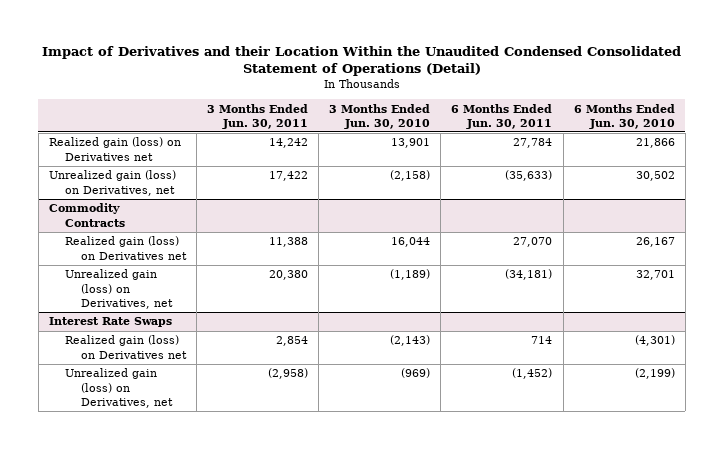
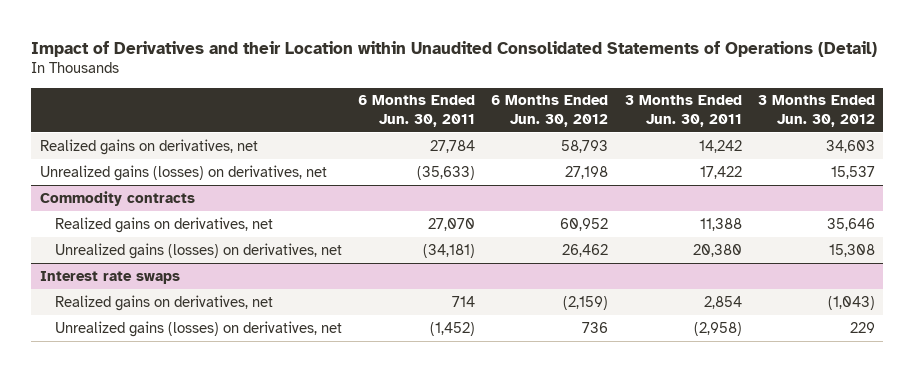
[41,45,681,77] Impact of Derivatives and their Location Within the Unaudited Condensed Consolidated Statement of Operations (Detail) -> [31,40,878,57] Impact of Derivatives and their Location within Unaudited Consolidated Statements of Operations (Detail)
[329,103,431,129] 3 Months Ended Jun. 30, 2010 -> none
[573,103,675,129] 6 Months Ended Jun. 30, 2010 -> none
none -> [491,95,609,127] 6 Months Ended Jun. 30, 2012
none -> [757,95,875,127] 3 Months Ended Jun. 30, 2012
[49,137,182,161] Realized gain (loss) on Derivatives net -> [39,138,258,155] Realized gains on derivatives, net
[49,170,177,196] Unrealized gain (loss) on Derivatives, net -> [39,164,327,181] Unrealized gains (losses) on derivatives, net
[49,203,125,227] Commodity Contracts -> [39,190,195,206] Commodity contracts
[64,236,187,260] Realized gain (loss) on Derivatives net -> [54,216,273,233] Realized gains on derivatives, net
[64,269,173,309] Unrealized gain (loss) on Derivatives, net -> [54,242,342,259] Unrealized gains (losses) on derivatives, net
[49,317,173,328] Interest Rate Swaps -> [39,270,180,284] Interest rate swaps
[64,335,187,359] Realized gain (loss) on Derivatives net -> [54,294,273,311] Realized gains on derivatives, net
[64,368,173,408] Unrealized gain (loss) on Derivatives, net -> [54,320,342,337] Unrealized gains (losses) on derivatives, net

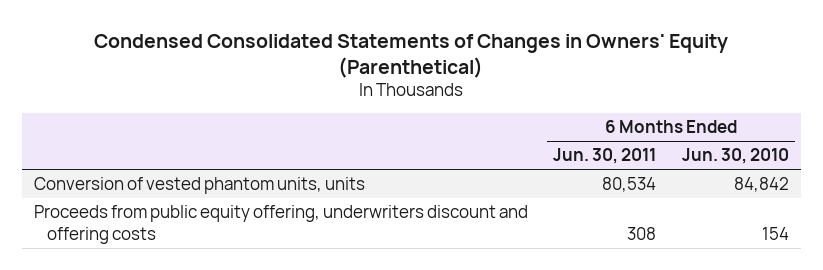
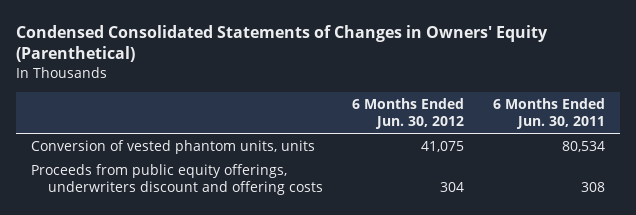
[681,148,789,165] Jun. 30, 2010 -> none
none -> [352,98,465,129] 6 Months Ended Jun. 30, 2012
[34,205,529,244] Proceeds from public equity offering, underwriters discount and offering costs -> [30,164,324,195] Proceeds from public equity offerings, underwriters discount and offering costs

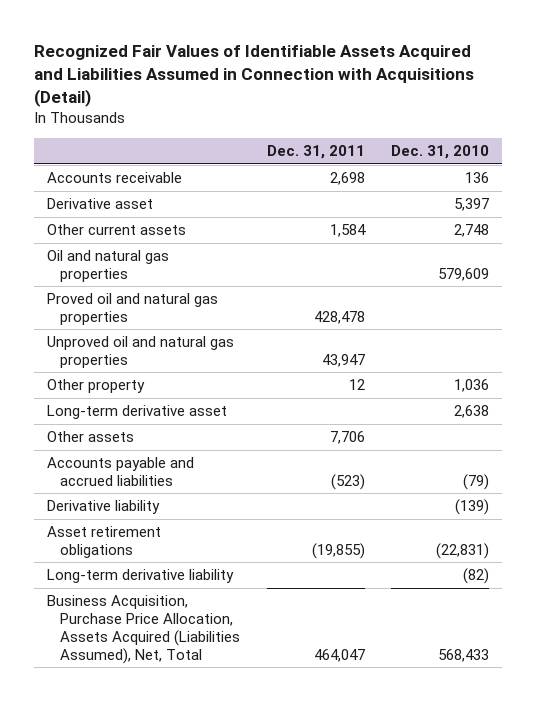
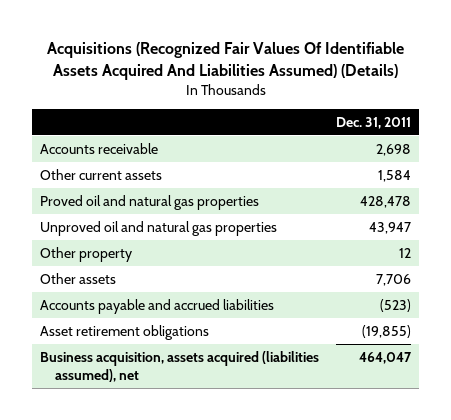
[33,44,474,108] Recognized Fair Values of Identifiable Assets Acquired and Liabilities Assumed in Connection with Acquisitions (Detail) -> [46,41,404,80] Acquisitions (Recognized Fair Values Of Identifiable Assets Acquired And Liabilities Assumed) (Details)
[391,145,490,160] Dec. 31, 2010 -> none
[46,198,153,210] Derivative asset -> none
[46,250,169,283] Oil and natural gas properties -> none
[46,405,227,420] Long-term derivative asset -> none
[46,500,160,515] Derivative liability -> none
[46,569,234,584] Long-term derivative liability -> none
[46,595,240,664] Business Acquisition, Purchase Price Allocation, Assets Acquired (Liabilities Assumed), Net, Total -> [40,350,320,383] Business acquisition, assets acquired (liabilities assumed), net

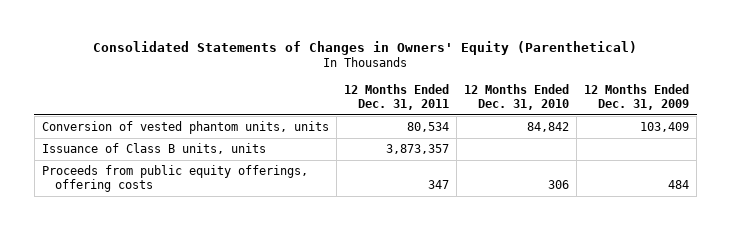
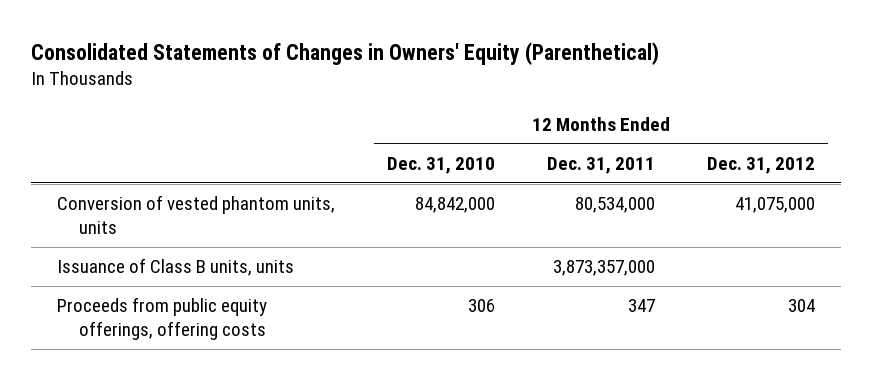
[584,83,690,110] 12 Months Ended Dec. 31, 2009 -> none
none -> [706,156,815,174] Dec. 31, 2012
[406,122,449,133] 80,534 -> [574,197,655,214] 80,534,000
[527,122,570,133] 84,842 -> [414,197,495,214] 84,842,000
[385,144,449,155] 3,873,357 -> [552,260,655,277] 3,873,357,000

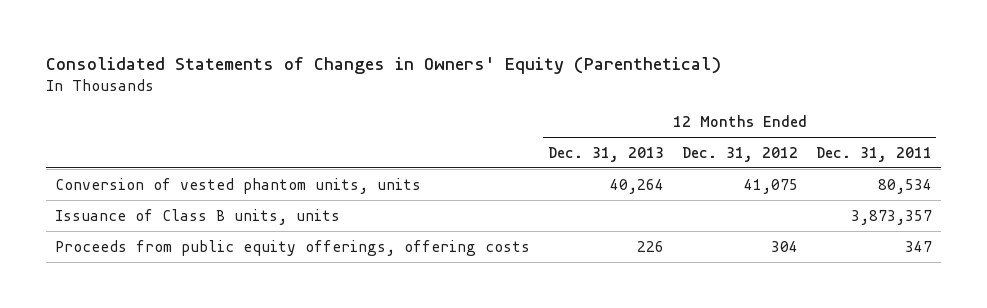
[386,156,495,174] Dec. 31, 2010 -> none
none -> [547,146,664,162] Dec. 31, 2013
[574,197,655,214] 80,534,000 -> [877,178,932,194] 80,534
[734,197,815,214] 41,075,000 -> [743,178,798,194] 41,075
[552,260,655,277] 3,873,357,000 -> [850,209,932,225] 3,873,357

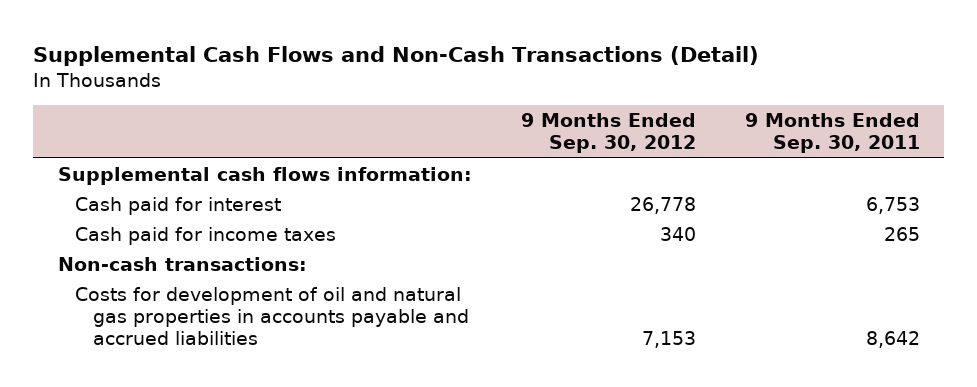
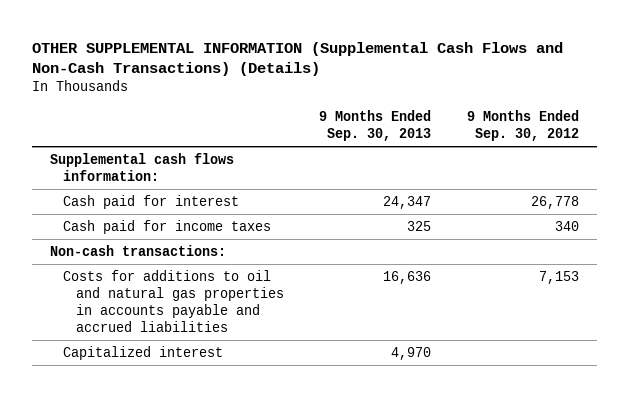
[33,45,760,66] Supplemental Cash Flows and Non-Cash Transactions (Detail) -> [32,41,564,77] OTHER SUPPLEMENTAL INFORMATION (Supplemental Cash Flows and Non-Cash Transactions) (Details)
[744,113,920,154] 9 Months Ended Sep. 30, 2011 -> none
none -> [319,110,432,142] 9 Months Ended Sep. 30, 2013
[75,286,470,346] Costs for development of oil and natural gas properties in accounts payable and accrued liabilities -> [62,269,284,332] Costs for additions to oil and natural gas properties in accounts payable and accrued liabilities
none -> [62,345,223,360] Capitalized interest

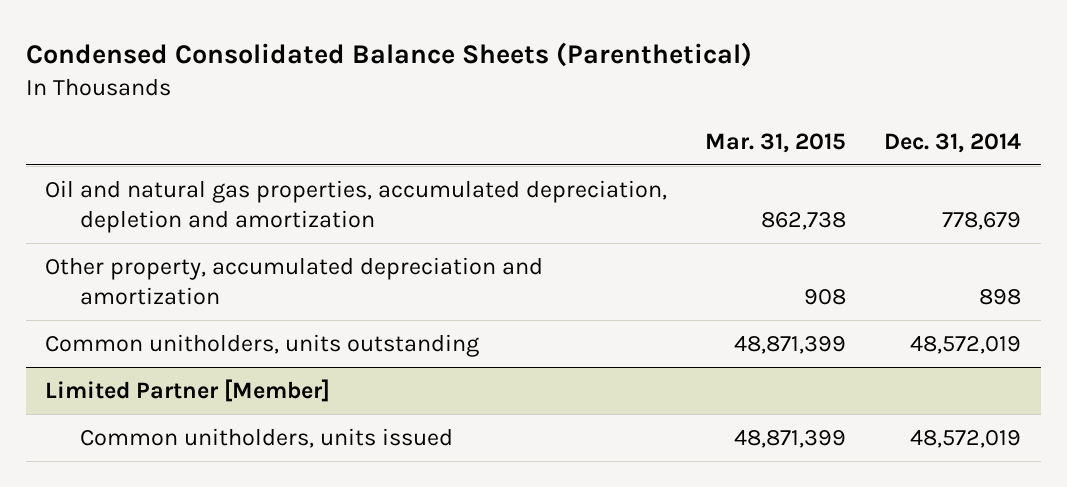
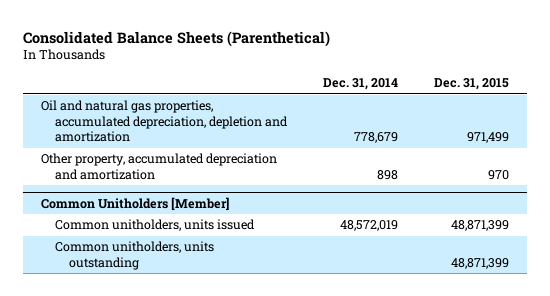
[25,41,752,67] Condensed Consolidated Balance Sheets (Parenthetical) -> [23,30,331,47] Consolidated Balance Sheets (Parenthetical)
[705,132,847,153] Mar. 31, 2015 -> none
none -> [433,78,509,91] Dec. 31, 2015
[45,333,480,357] Common unitholders, units outstanding -> none
[45,378,331,402] Limited Partner [Member] -> [41,197,230,212] Common Unitholders [Member]
none -> [55,241,215,270] Common unitholders, units outstanding

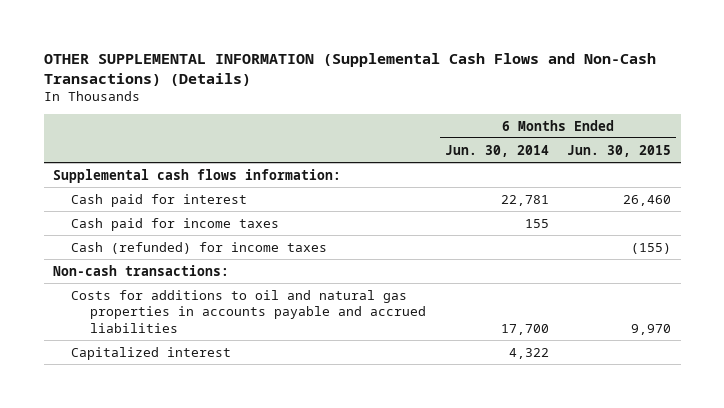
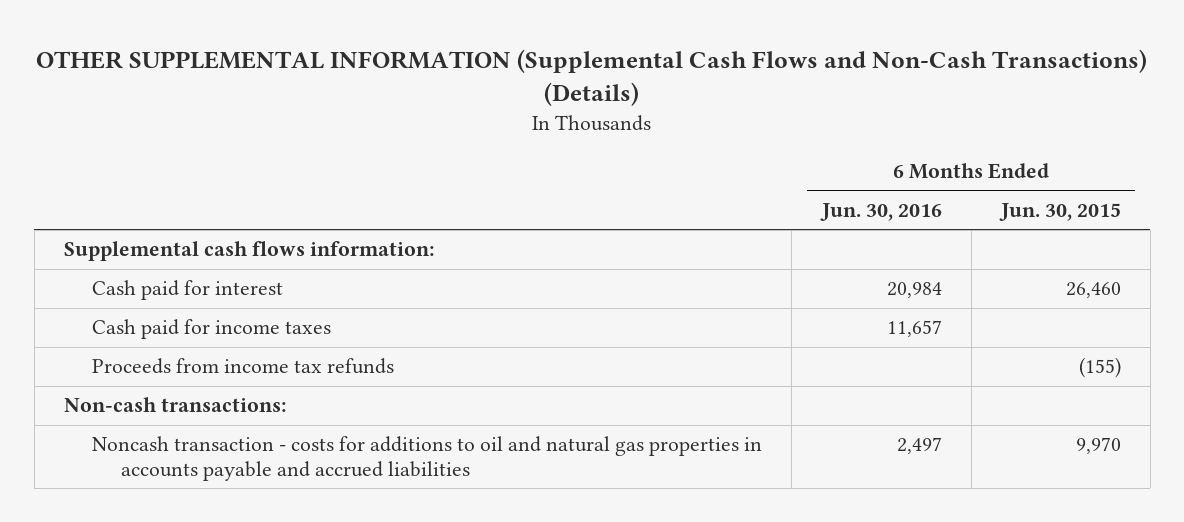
[444,144,549,157] Jun. 30, 2014 -> none
none -> [819,202,942,221] Jun. 30, 2016
[71,241,328,254] Cash (refunded) for income taxes -> [92,358,395,375] Proceeds from income tax refunds
[71,346,232,360] Capitalized interest -> none
[71,289,426,333] Costs for additions to oil and natural gas properties in accounts payable and accrued liabilities -> [92,436,763,482] Noncash transaction - costs for additions to oil and natural gas properties in accounts payable and accrued liabilities

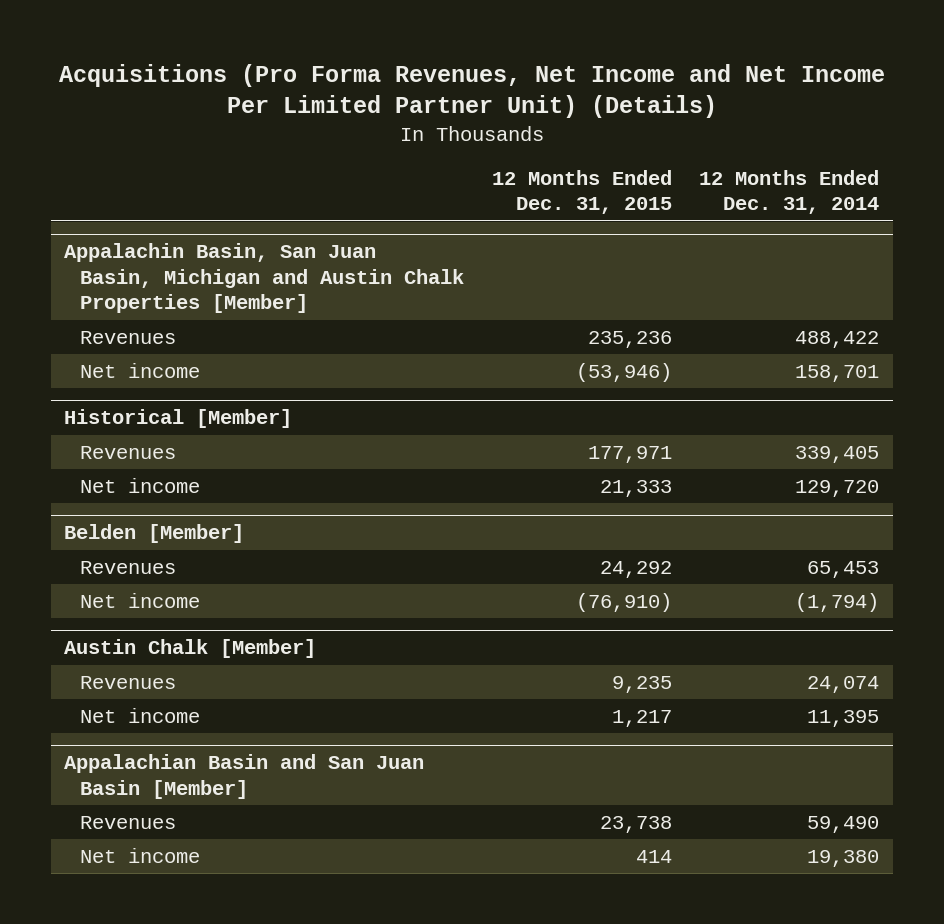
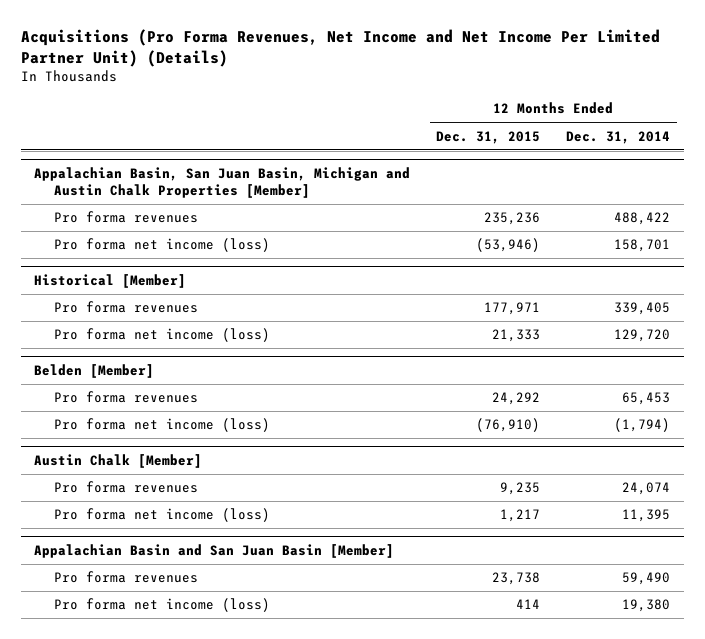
[64,243,465,314] Appalachin Basin, San Juan Basin, Michigan and Austin Chalk Properties [Member] -> [34,167,411,199] Appalachian Basin, San Juan Basin, Michigan and Austin Chalk Properties [Member]
[80,330,177,344] Revenues -> [54,211,199,224] Pro forma revenues
[80,362,201,378] Net income -> [54,238,271,253] Pro forma net income (loss)
[80,445,177,459] Revenues -> [54,301,199,314] Pro forma revenues
[80,477,201,493] Net income -> [54,328,271,343] Pro forma net income (loss)
[80,560,177,574] Revenues -> [54,391,199,404] Pro forma revenues
[80,592,201,608] Net income -> [54,418,271,433] Pro forma net income (loss)
[80,675,177,689] Revenues -> [54,481,199,494] Pro forma revenues
[80,707,201,723] Net income -> [54,508,271,523] Pro forma net income (loss)
[80,815,177,829] Revenues -> [54,571,199,584] Pro forma revenues
[80,847,201,863] Net income -> [54,598,271,613] Pro forma net income (loss)

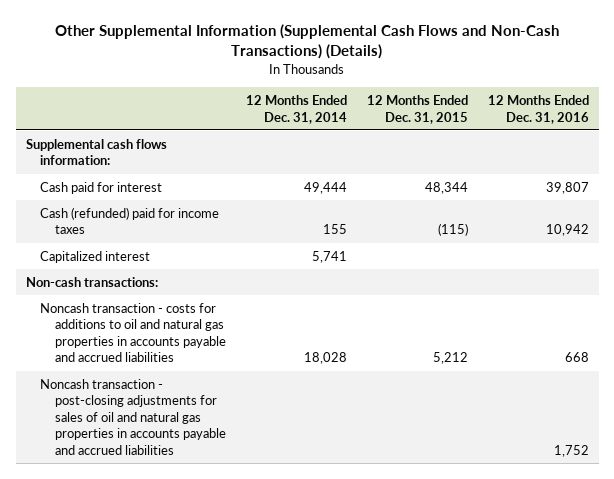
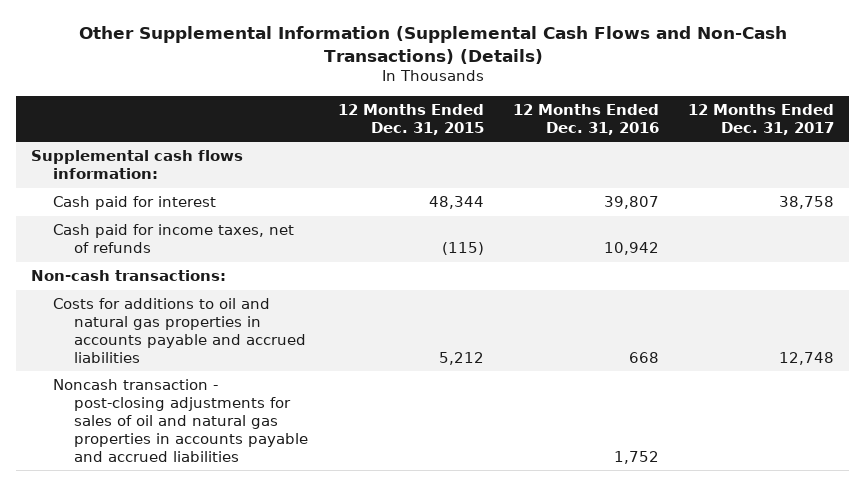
[246,95,348,124] 12 Months Ended Dec. 31, 2014 -> none
none -> [688,103,835,135] 12 Months Ended Dec. 31, 2017
[40,250,151,263] Capitalized interest -> none
[40,206,220,235] Cash (refunded) paid for income taxes -> [52,224,294,253] Cash paid for income taxes, net of refunds
[40,302,227,363] Noncash transaction - costs for additions to oil and natural gas properties in accounts payable and accrued liabilities -> [52,298,307,363] Costs for additions to oil and natural gas properties in accounts payable and accrued liabilities

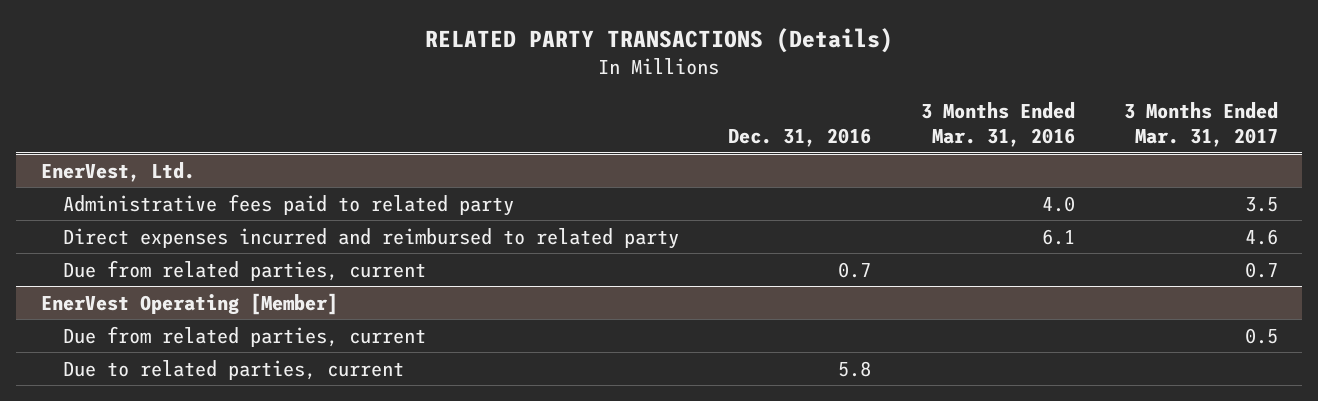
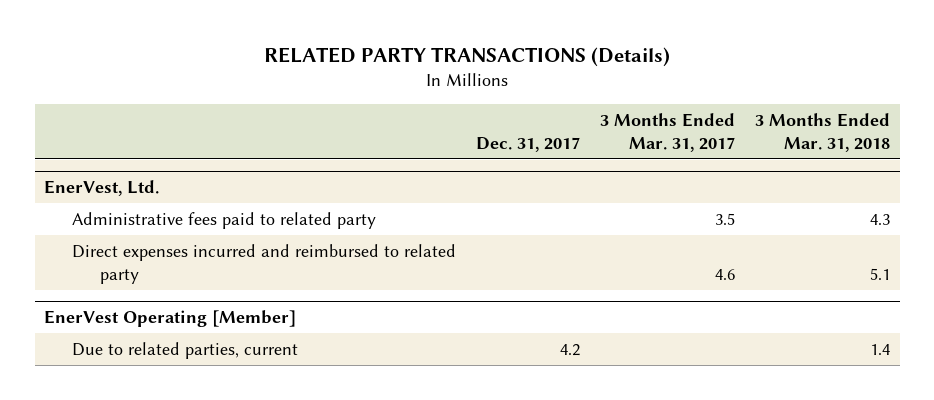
[728,127,872,147] Dec. 31, 2016 -> none
[920,101,1075,147] 3 Months Ended Mar. 31, 2016 -> none
none -> [475,136,580,152] Dec. 31, 2017
none -> [754,112,890,152] 3 Months Ended Mar. 31, 2018
[63,259,427,281] Due from related parties, current -> none
[63,325,427,347] Due from related parties, current -> none

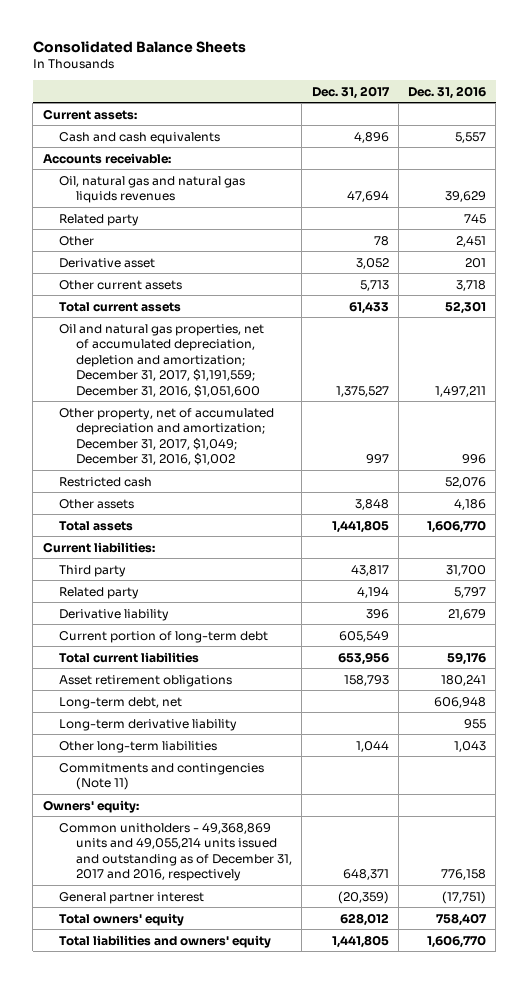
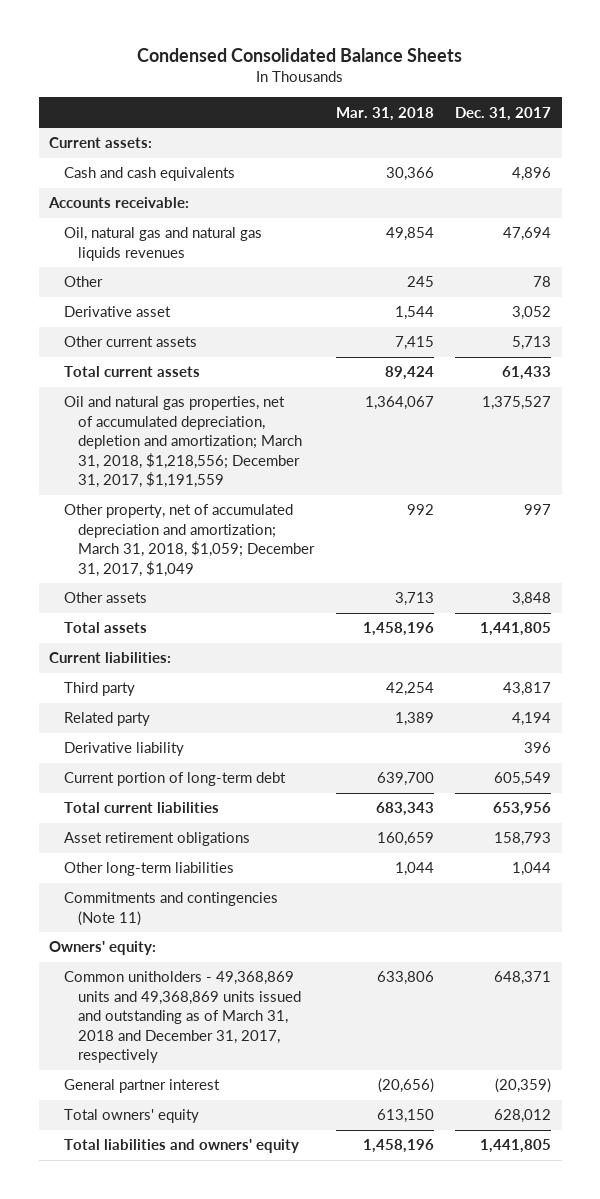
[32,40,246,53] Consolidated Balance Sheets -> [137,48,463,63] Condensed Consolidated Balance Sheets
[408,85,487,99] Dec. 31, 2016 -> none
none -> [335,106,434,121] Mar. 31, 2018
[59,213,140,226] Related party -> none
[59,476,153,487] Restricted cash -> none
[59,323,265,397] Oil and natural gas properties, net of accumulated depreciation, depletion and amortization; December 31, 2017, $1,191,559; December 31, 2016, $1,051,600 -> [63,396,303,489] Oil and natural gas properties, net of accumulated depreciation, depletion and amortization; March 31, 2018, $1,218,556; December 31, 2017, $1,191,559
[59,407,275,466] Other property, net of accumulated depreciation and amortization; December 31, 2017, $1,049; December 31, 2016, $1,002 -> [63,504,316,577] Other property, net of accumulated depreciation and amortization; March 31, 2018, $1,059; December 31, 2017, $1,049
[59,696,183,709] Long-term debt, net -> none
[59,718,238,731] Long-term derivative liability -> none
[59,822,293,882] Common unitholders - 49,368,869 units and 49,055,214 units issued and outstanding as of December 31, 2017 and 2016, respectively -> [63,971,302,1064] Common unitholders - 49,368,869 units and 49,368,869 units issued and outstanding as of March 31, 2018 and December 31, 2017, respectively

